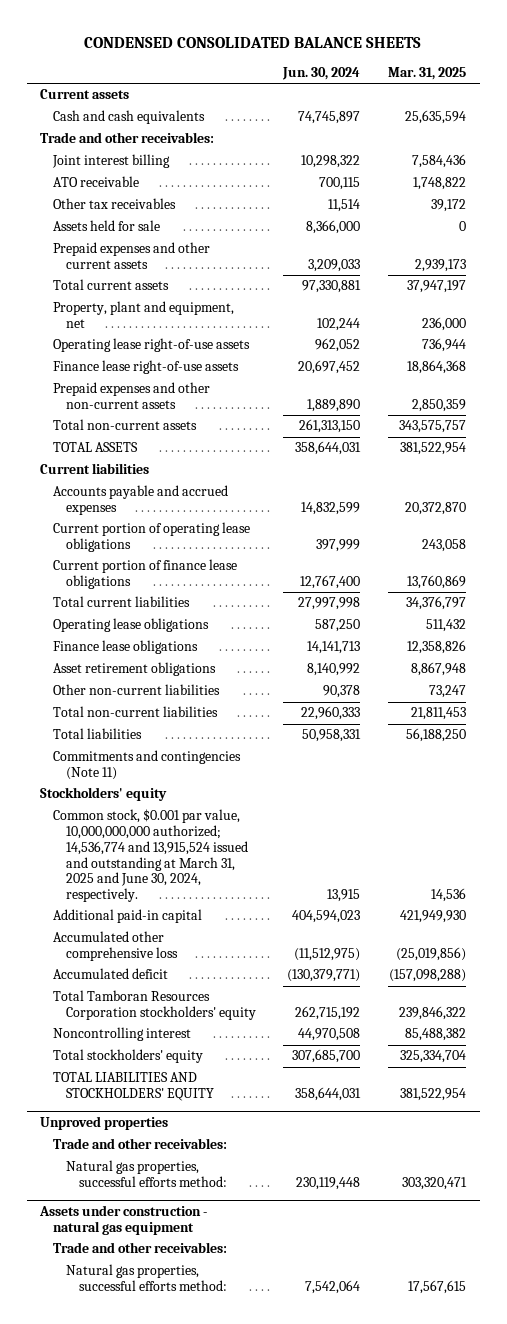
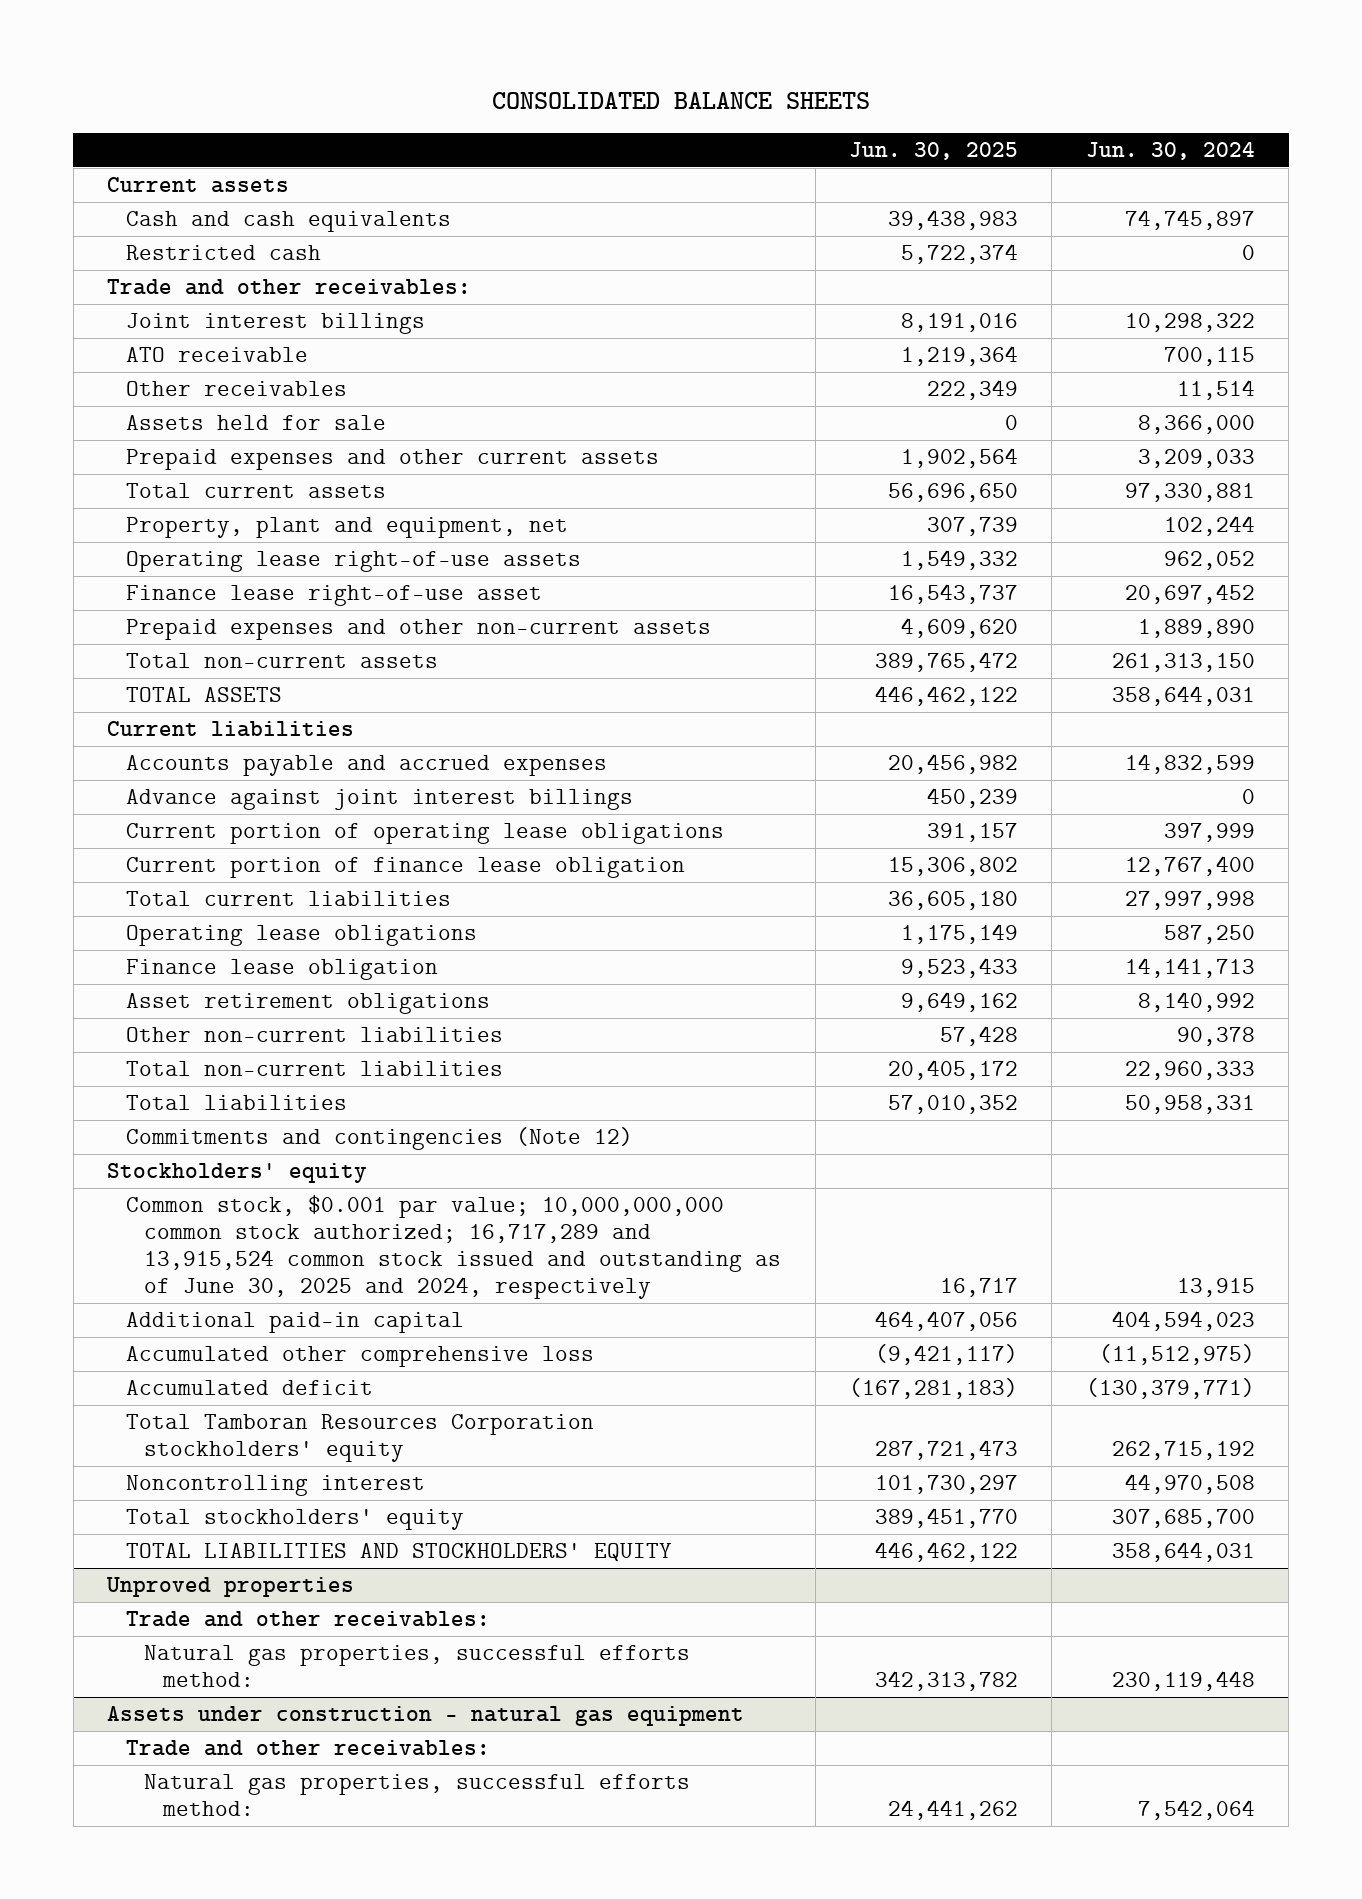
[84,36,422,48] CONDENSED CONSOLIDATED BALANCE SHEETS -> [491,92,870,110] CONSOLIDATED BALANCE SHEETS
[388,66,467,80] Mar. 31, 2025 -> none
none -> [849,141,1019,160] Jun. 30, 2025
none -> [125,245,321,261] Restricted cash
[52,154,171,169] Joint interest billing -> [125,313,425,335] Joint interest billings
[53,198,177,210] Other tax receivables -> [125,381,347,397] Other receivables
[53,360,240,375] Finance lease right-of-use assets -> [125,585,542,607] Finance lease right-of-use asset
none -> [125,789,633,811] Advance against joint interest billings
[53,559,238,590] Current portion of finance lease obligations -> [125,857,685,879] Current portion of finance lease obligation
[53,640,199,655] Finance lease obligations -> [125,959,438,981] Finance lease obligation
[53,750,242,781] Commitments and contingencies (Note 11) -> [125,1127,633,1151] Commitments and contingencies (Note 12)
[53,809,248,902] Common stock, $0.001 par value, 10,000,000,000 authorized; 14,536,774 and 13,915,524 issued and outstanding at March 31, 2025 and June 30, 2024, respectively. -> [125,1195,782,1299] Common stock, $0.001 par value; 10,000,000,000 common stock authorized; 16,717,289 and 13,915,524 common stock issued and outstanding as of June 30, 2025 and 2024, respectively

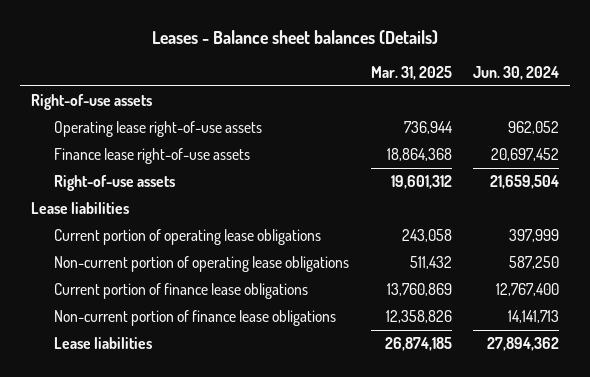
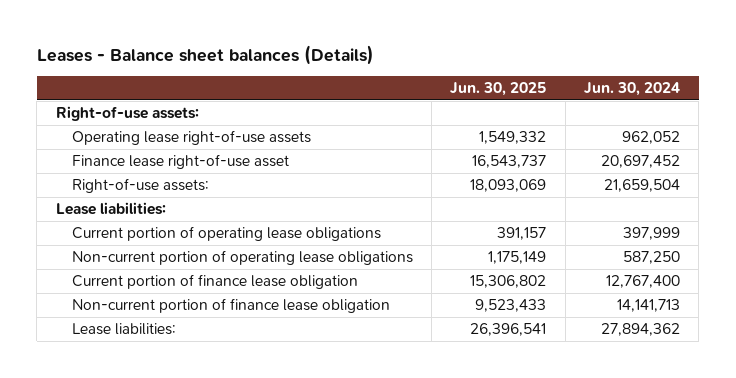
[370,66,452,81] Mar. 31, 2025 -> none
none -> [450,82,547,97] Jun. 30, 2025
[30,93,152,110] Right-of-use assets -> [55,106,199,122] Right-of-use assets:
[54,147,251,164] Finance lease right-of-use assets -> [71,154,289,170] Finance lease right-of-use asset
[54,174,176,191] Right-of-use assets -> [71,178,209,194] Right-of-use assets:
[30,201,129,214] Lease liabilities -> [55,202,166,216] Lease liabilities:
[54,282,309,299] Current portion of finance lease obligations -> [71,274,358,290] Current portion of finance lease obligation
[54,309,337,326] Non-current portion of finance lease obligations -> [71,298,390,314] Non-current portion of finance lease obligation
[54,336,153,349] Lease liabilities -> [71,323,176,336] Lease liabilities:

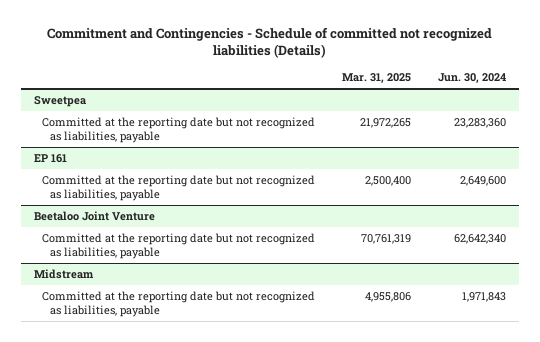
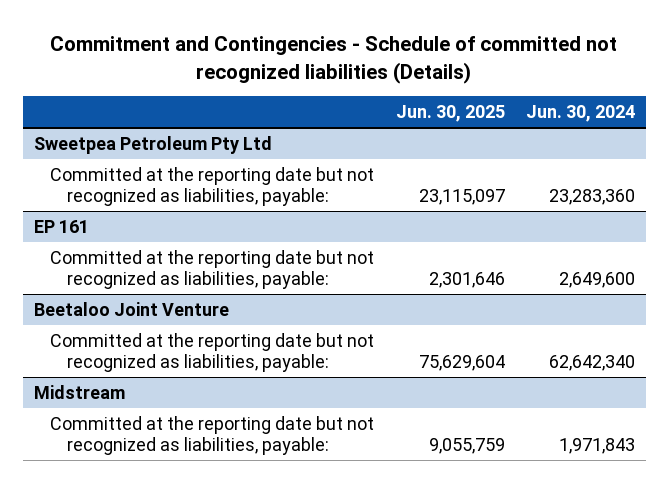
[342,73,412,84] Mar. 31, 2025 -> none
none -> [395,105,505,123] Jun. 30, 2025
[34,95,87,107] Sweetpea -> [33,135,272,154] Sweetpea Petroleum Pty Ltd
[42,116,316,143] Committed at the reporting date but not recognized as liabilities, payable -> [50,166,375,206] Committed at the reporting date but not recognized as liabilities, payable:
[42,174,316,201] Committed at the reporting date but not recognized as liabilities, payable -> [50,249,375,289] Committed at the reporting date but not recognized as liabilities, payable:
[42,232,316,259] Committed at the reporting date but not recognized as liabilities, payable -> [50,332,375,372] Committed at the reporting date but not recognized as liabilities, payable:
[42,290,316,317] Committed at the reporting date but not recognized as liabilities, payable -> [50,415,375,455] Committed at the reporting date but not recognized as liabilities, payable:

